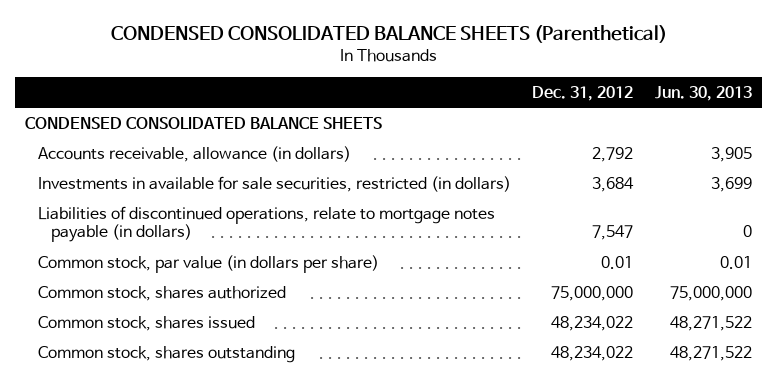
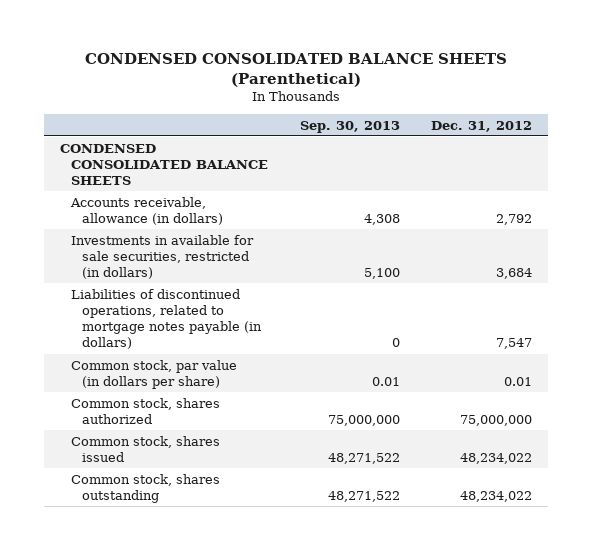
[654,85,752,101] Jun. 30, 2013 -> none
none -> [299,120,400,133] Sep. 30, 2013
[38,205,496,243] Liabilities of discontinued operations, relate to mortgage notes payable (in dollars) -> [71,288,262,350] Liabilities of discontinued operations, related to mortgage notes payable (in dollars)

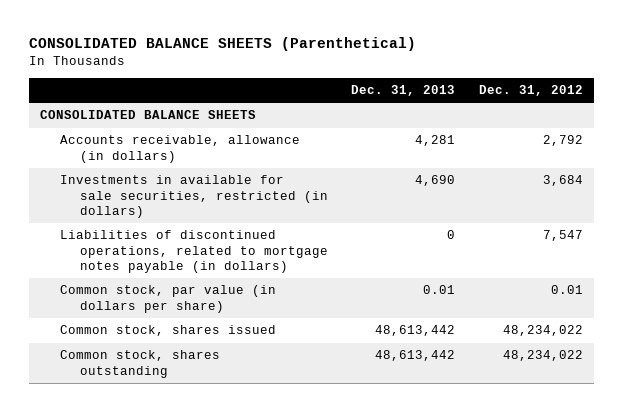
[85,53,508,87] CONDENSED CONSOLIDATED BALANCE SHEETS (Parenthetical) -> [28,37,416,52] CONSOLIDATED BALANCE SHEETS (Parenthetical)
[299,120,400,133] Sep. 30, 2013 -> none
none -> [351,85,456,97] Dec. 31, 2013
[60,143,269,186] CONDENSED CONSOLIDATED BALANCE SHEETS -> [40,110,257,120] CONSOLIDATED BALANCE SHEETS
[71,397,221,424] Common stock, shares authorized -> none

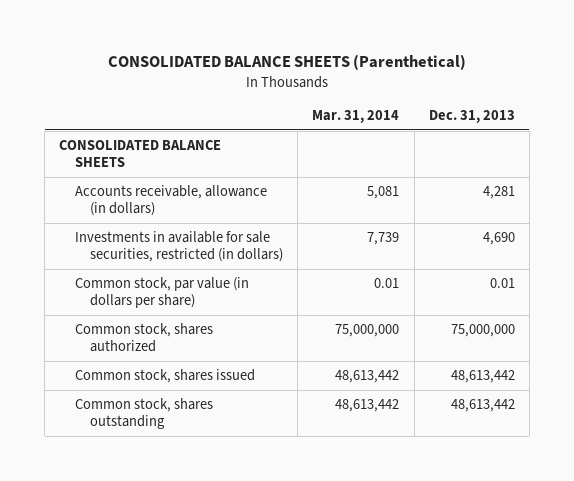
[478,85,583,97] Dec. 31, 2012 -> none
none -> [312,110,400,124] Mar. 31, 2014
[60,230,329,274] Liabilities of discontinued operations, related to mortgage notes payable (in dollars) -> none
none -> [74,323,213,353] Common stock, shares authorized

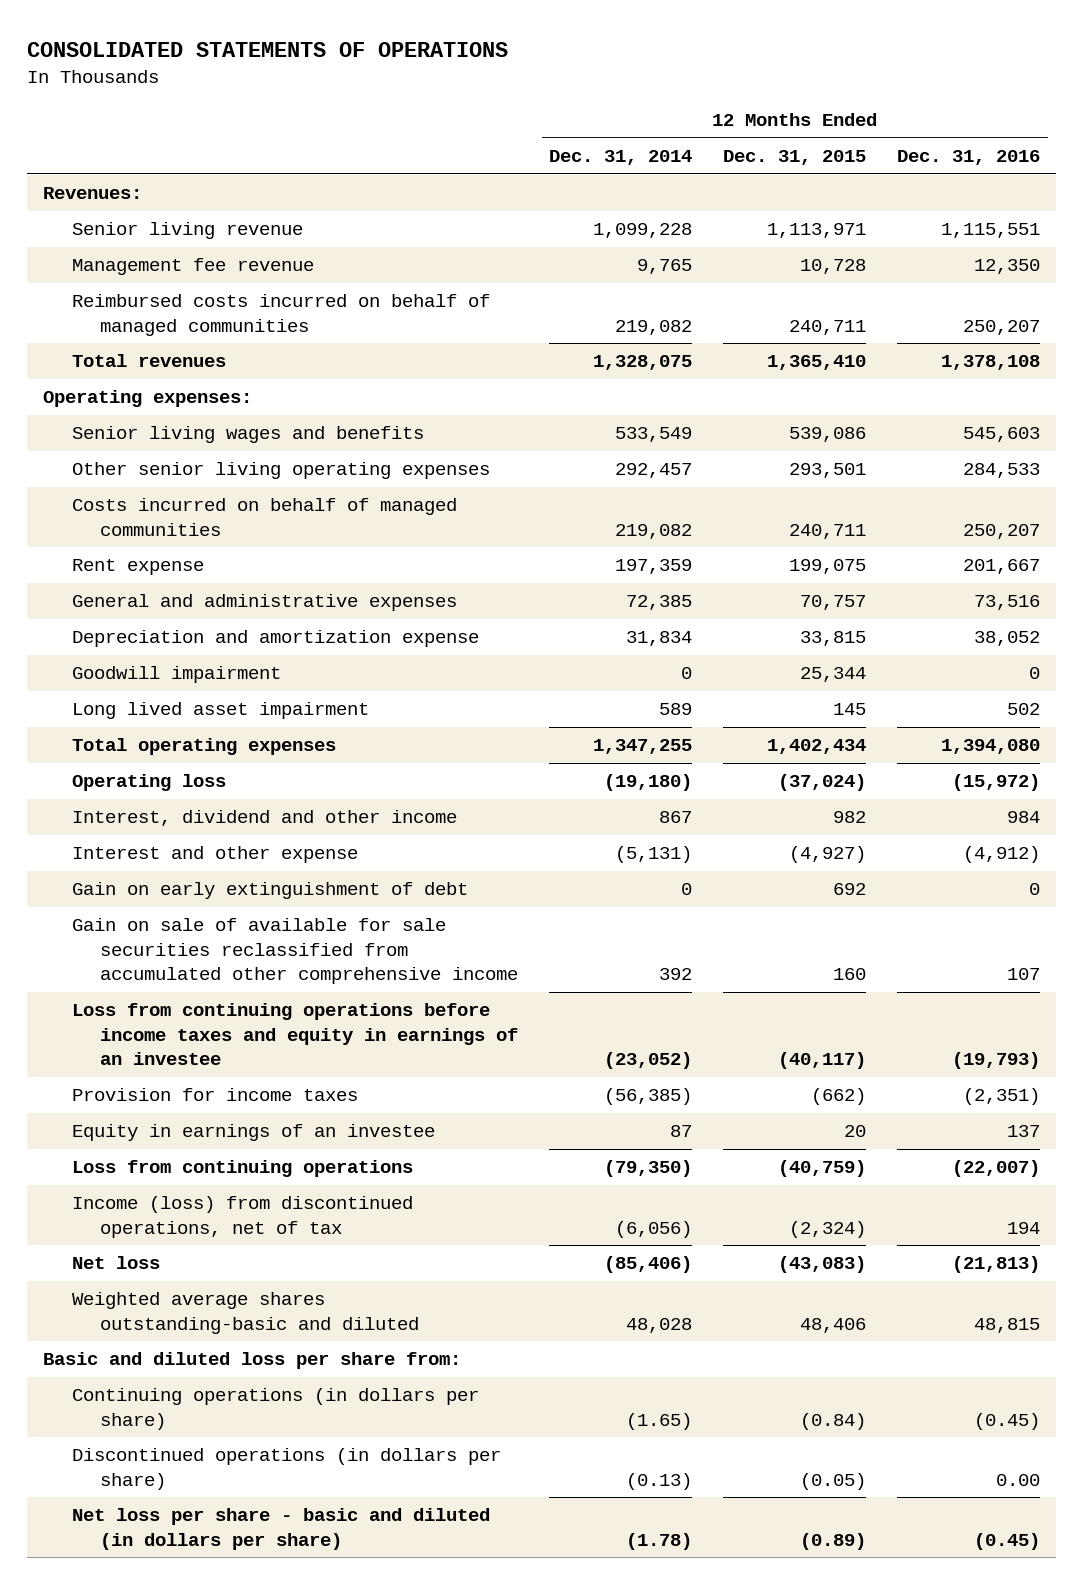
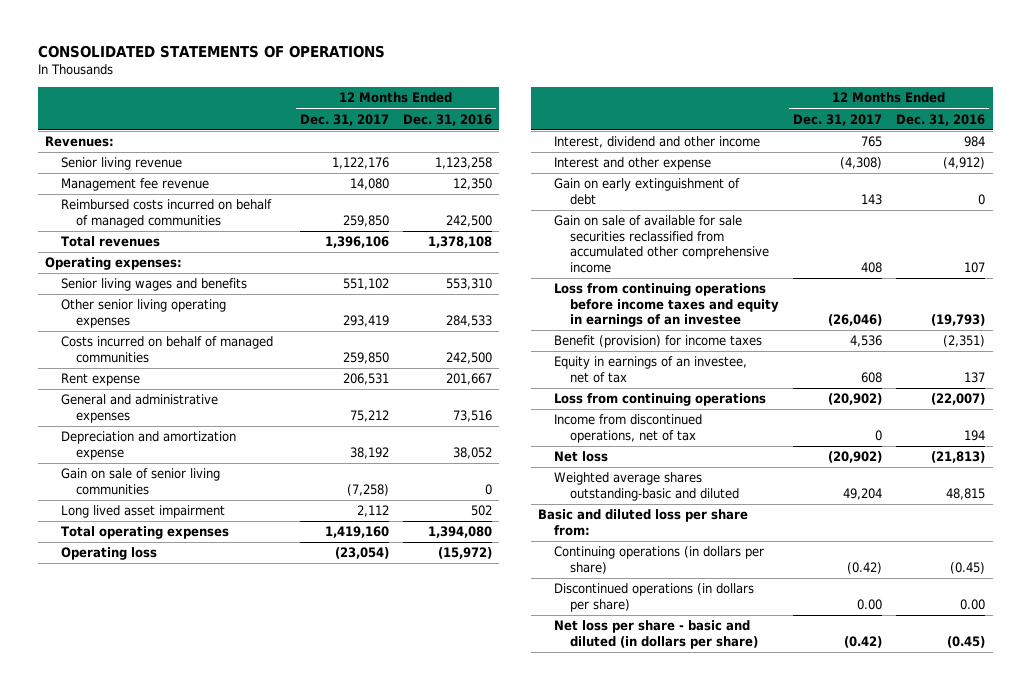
[549,149,693,165] Dec. 31, 2014 -> none
[723,149,867,165] Dec. 31, 2015 -> none
none -> [299,113,389,126] Dec. 31, 2017
[941,223,1041,239] 1,115,551 -> [435,157,493,170] 1,123,258
[963,319,1041,335] 250,207 -> [446,214,493,227] 242,500
[963,427,1041,443] 545,603 -> [446,278,493,291] 553,310
[963,523,1041,539] 250,207 -> [446,351,493,364] 242,500
[71,666,281,684] Goodwill impairment -> none
none -> [60,468,220,495] Gain on sale of senior living communities
[71,1088,358,1102] Provision for income taxes -> [553,335,762,349] Benefit (provision) for income taxes
[71,1124,435,1142] Equity in earnings of an investee -> [553,356,747,383] Equity in earnings of an investee, net of tax
[71,1196,413,1238] Income (loss) from discontinued operations, net of tax -> [553,414,702,443] Income from discontinued operations, net of tax

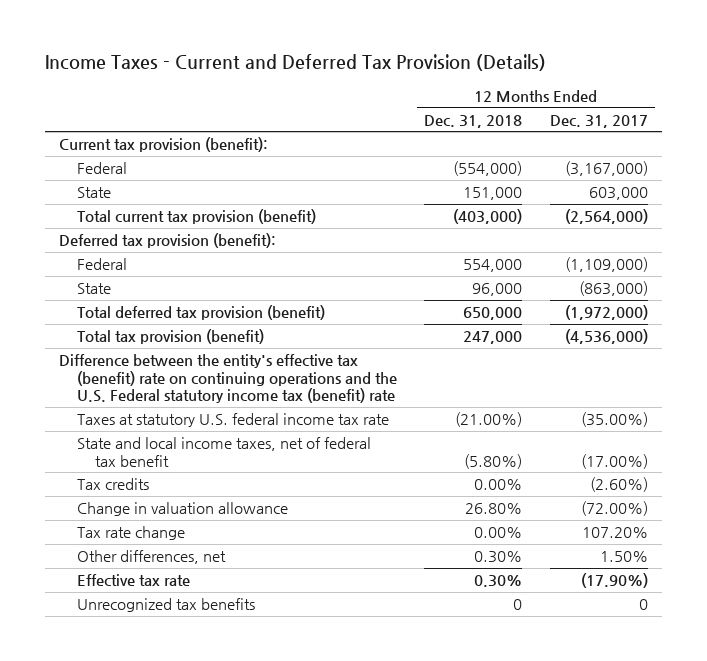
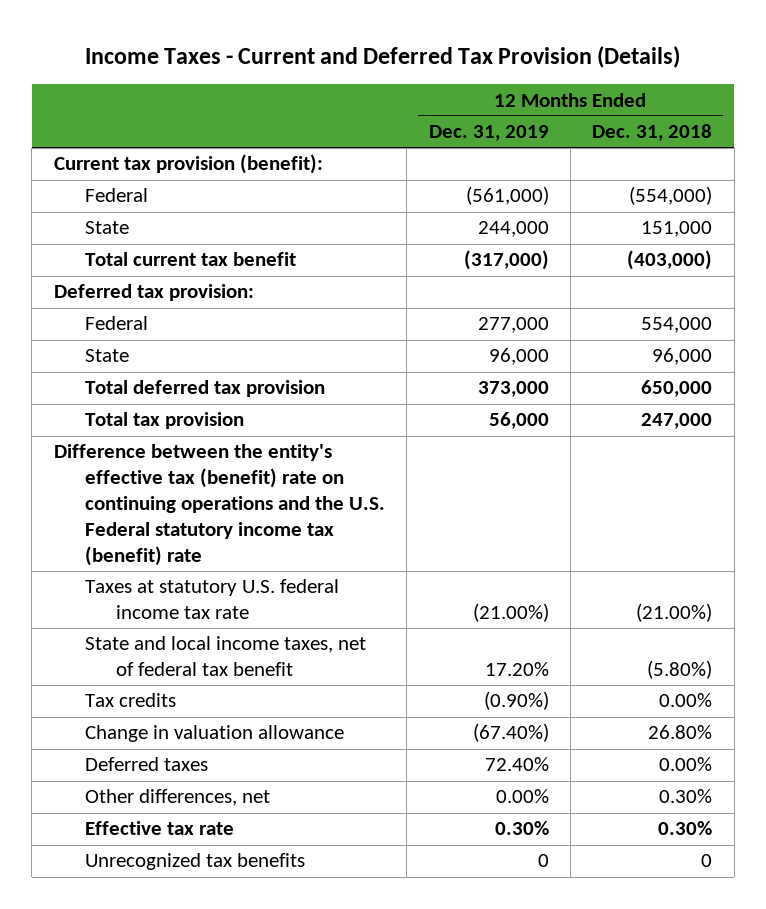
[549,114,648,128] Dec. 31, 2017 -> none
none -> [428,125,549,142] Dec. 31, 2019
[76,209,316,225] Total current tax provision (benefit) -> [84,252,296,267] Total current tax benefit
[58,233,276,249] Deferred tax provision (benefit): -> [53,284,254,302] Deferred tax provision:
[76,305,325,321] Total deferred tax provision (benefit) -> [84,380,325,398] Total deferred tax provision
[76,329,264,345] Total tax provision (benefit) -> [84,412,244,430] Total tax provision
[76,526,185,541] Tax rate change -> none
none -> [84,757,208,772] Deferred taxes

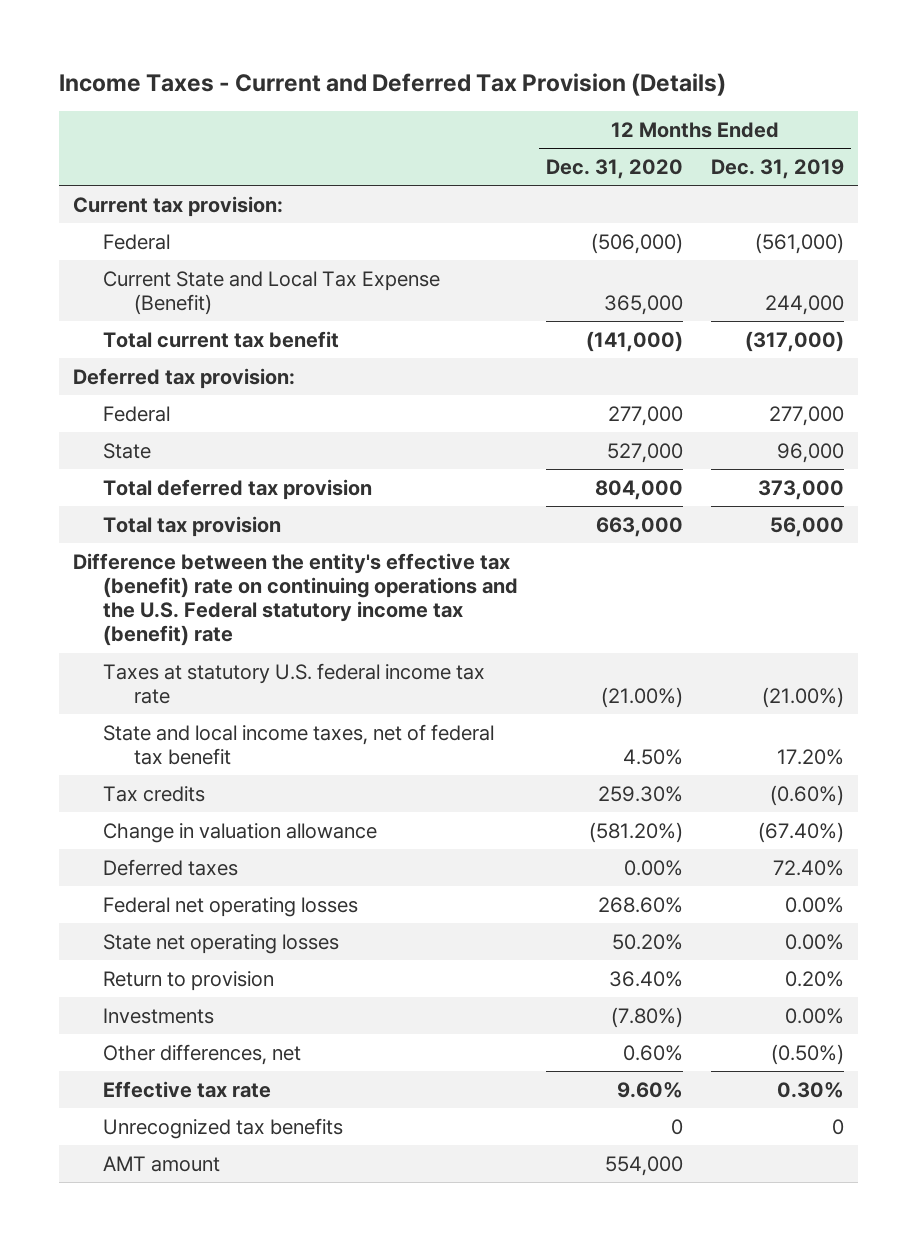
[592,124,713,142] Dec. 31, 2018 -> none
none -> [546,159,684,180] Dec. 31, 2020
[53,154,323,175] Current tax provision (benefit): -> [72,195,283,217] Current tax provision:
[84,221,129,235] State -> [103,270,441,316] Current State and Local Tax Expense (Benefit)
[483,691,549,711] (0.90%) -> [770,784,845,806] (0.60%)
none -> [103,896,359,917] Federal net operating losses
none -> [103,933,340,954] State net operating losses
none -> [103,970,275,991] Return to provision
none -> [103,1007,215,1024] Investments
[495,789,549,804] 0.00% -> [771,1043,845,1065] (0.50%)
none -> [103,1155,221,1172] AMT amount

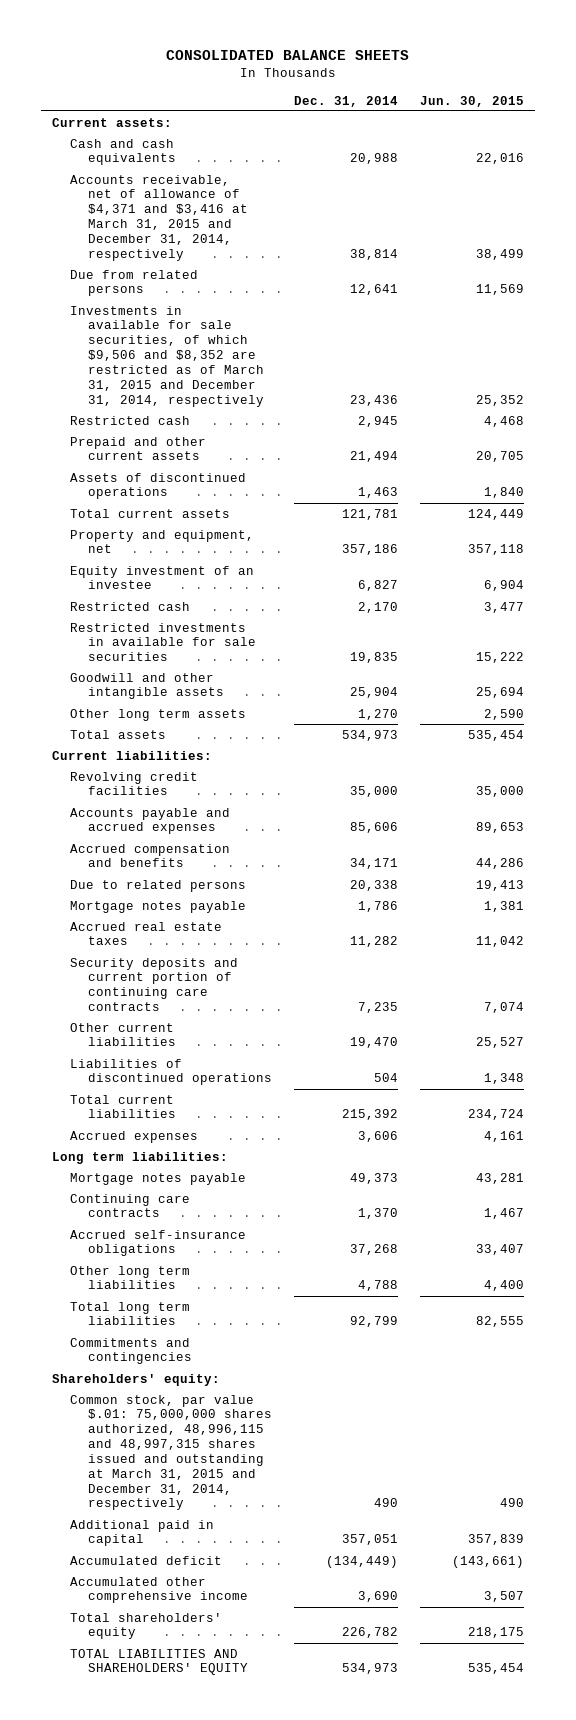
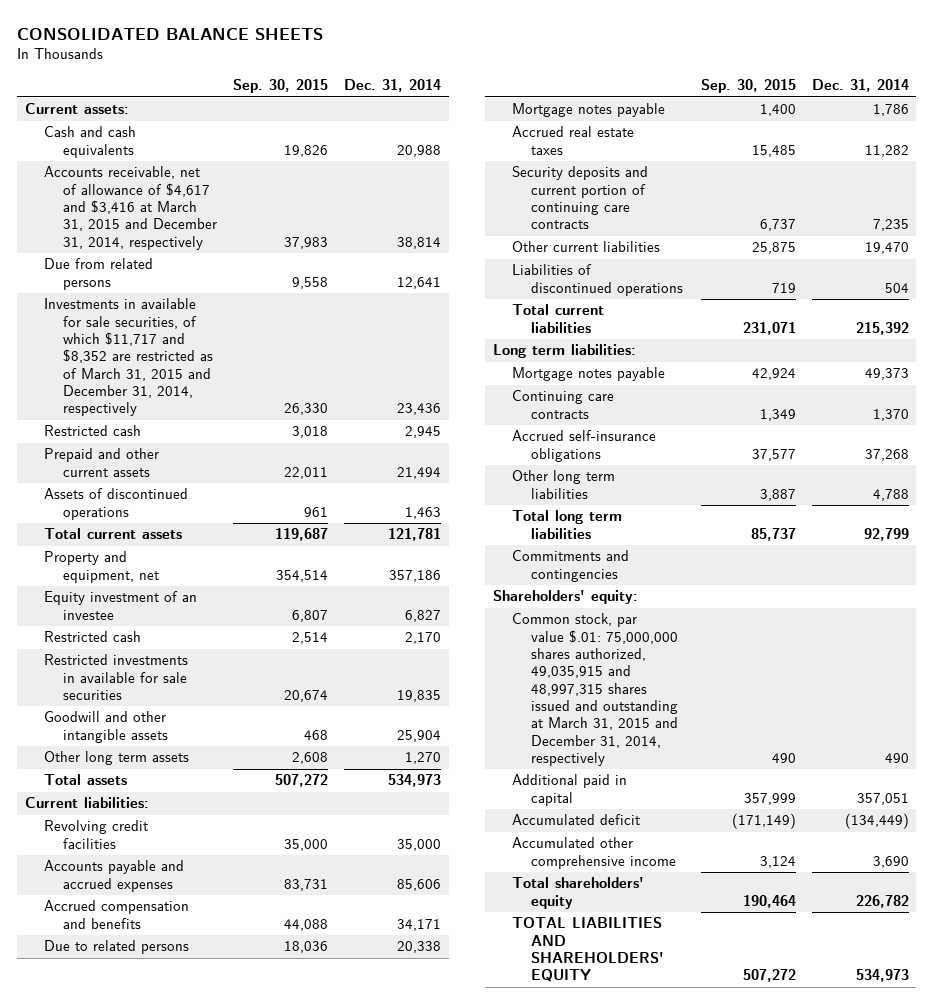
[419,95,524,107] Jun. 30, 2015 -> none
none -> [233,79,329,94] Sep. 30, 2015
[69,174,249,261] Accounts receivable, net of allowance of $4,371 and $3,416 at March 31, 2015 and December 31, 2014, respectively -> [44,166,218,250] Accounts receivable, net of allowance of $4,617 and $3,416 at March 31, 2015 and December 31, 2014, respectively
[69,305,265,407] Investments in available for sale securities, of which $9,506 and $8,352 are restricted as of March 31, 2015 and December 31, 2014, respectively -> [44,298,214,417] Investments in available for sale securities, of which $11,717 and $8,352 are restricted as of March 31, 2015 and December 31, 2014, respectively
[69,1130,198,1143] Accrued expenses -> none
[69,1394,273,1511] Common stock, par value $.01: 75,000,000 shares authorized, 48,996,115 and 48,997,315 shares issued and outstanding at March 31, 2015 and December 31, 2014, respectively -> [511,613,679,767] Common stock, par value $.01: 75,000,000 shares authorized, 49,035,915 and 48,997,315 shares issued and outstanding at March 31, 2015 and December 31, 2014, respectively

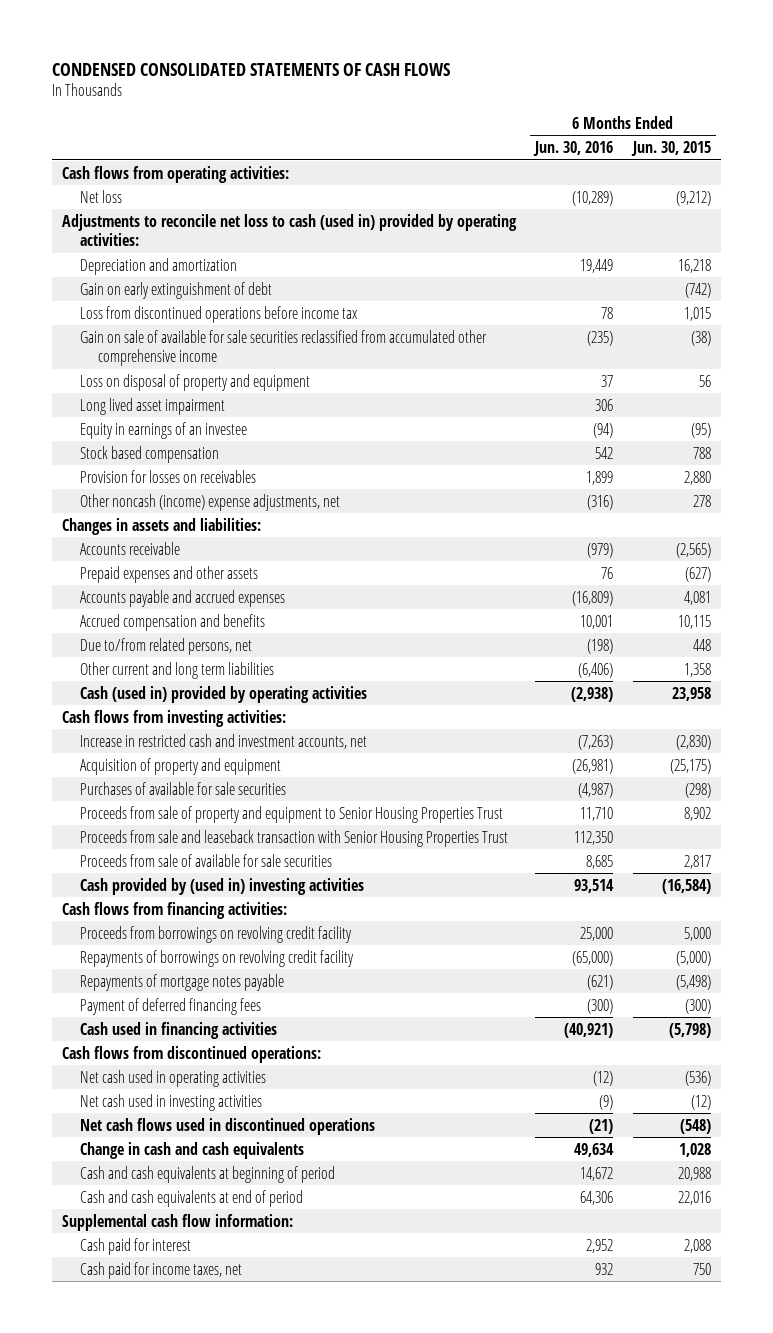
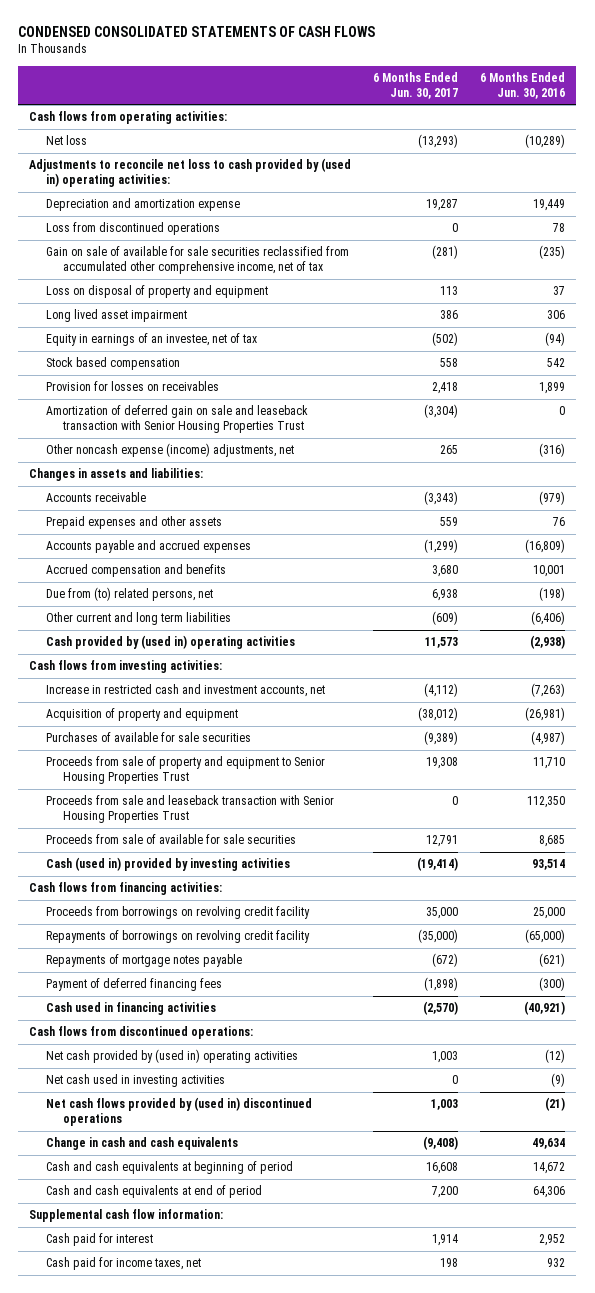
[631,141,712,157] Jun. 30, 2015 -> none
none -> [373,71,459,99] 6 Months Ended Jun. 30, 2017
[79,281,272,299] Gain on early extinguishment of debt -> none
[61,213,517,247] Adjustments to reconcile net loss to cash (used in) provided by operating activities: -> [29,158,352,187] Adjustments to reconcile net loss to cash provided by (used in) operating activities:
[79,257,237,275] Depreciation and amortization -> [46,198,241,212] Depreciation and amortization expense
[79,305,358,323] Loss from discontinued operations before income tax -> [46,222,221,236] Loss from discontinued operations
[79,329,487,367] Gain on sale of available for sale securities reclassified from accumulated other comprehensive income -> [46,246,350,274] Gain on sale of available for sale securities reclassified from accumulated other comprehensive income, net of tax
[79,421,247,439] Equity in earnings of an investee -> [46,333,258,347] Equity in earnings of an investee, net of tax
none -> [46,405,309,433] Amortization of deferred gain on sale and leaseback transaction with Senior Housing Properties Trust
[79,493,340,511] Other noncash (income) expense adjustments, net -> [46,443,295,458] Other noncash expense (income) adjustments, net
[79,637,252,655] Due to/from related persons, net -> [46,587,214,602] Due from (to) related persons, net
[79,685,367,703] Cash (used in) provided by operating activities -> [46,635,296,650] Cash provided by (used in) operating activities
[79,877,364,895] Cash provided by (used in) investing activities -> [46,857,291,872] Cash (used in) provided by investing activities
[79,1069,266,1087] Net cash used in operating activities -> [46,1049,299,1064] Net cash provided by (used in) operating activities
[79,1117,375,1135] Net cash flows used in discontinued operations -> [46,1097,313,1126] Net cash flows provided by (used in) discontinued operations

